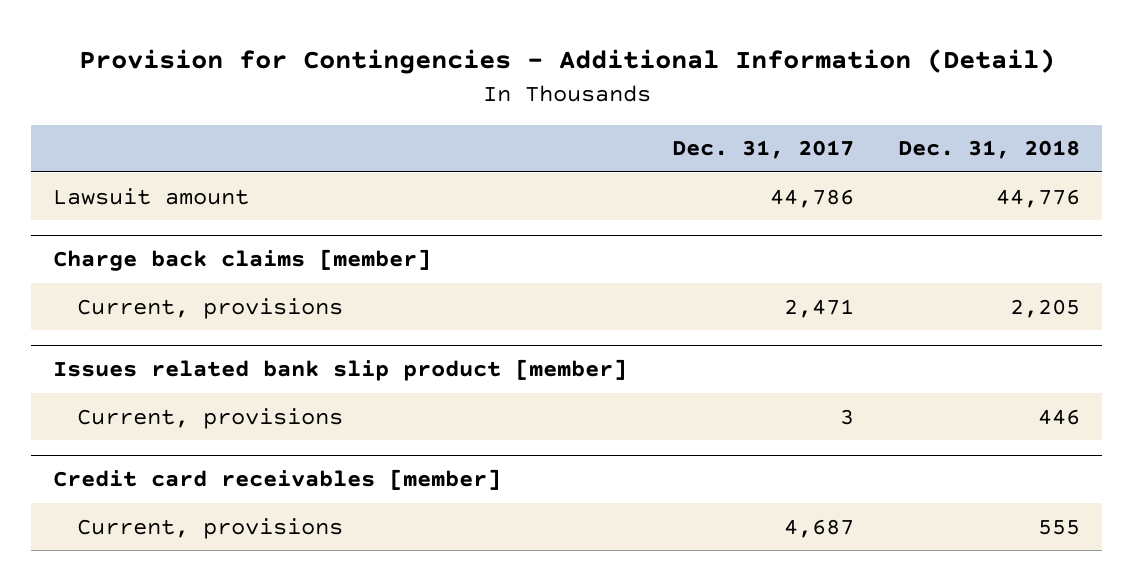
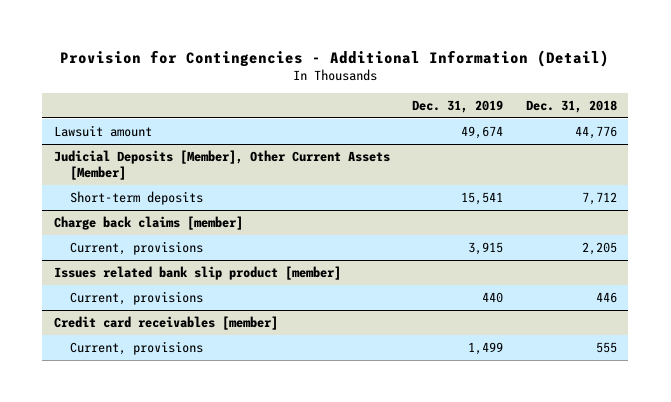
[671,140,854,160] Dec. 31, 2017 -> none
none -> [412,100,504,114] Dec. 31, 2019
none -> [53,149,390,181] Judicial Deposits [Member], Other Current Assets [Member]
none -> [70,190,204,205] Short-term deposits

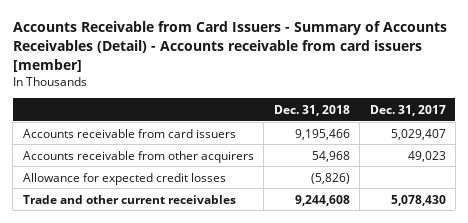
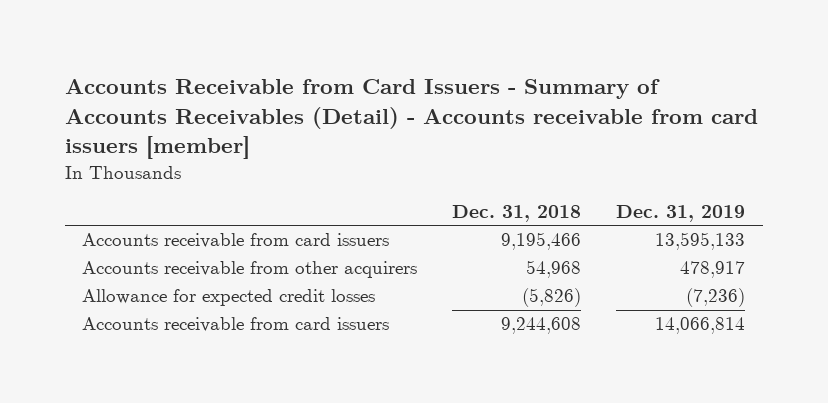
[369,105,446,117] Dec. 31, 2017 -> none
none -> [616,205,746,223] Dec. 31, 2019
[22,194,236,204] Trade and other current receivables -> [82,317,390,333] Accounts receivable from card issuers

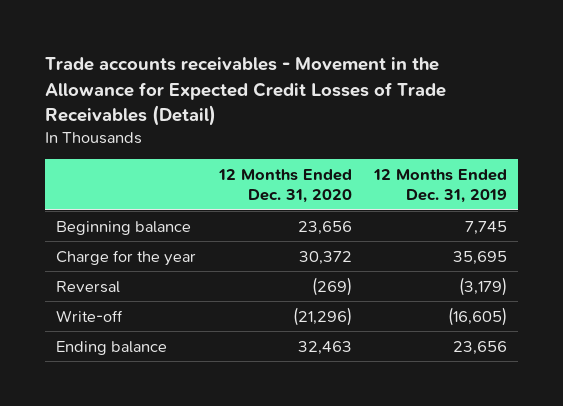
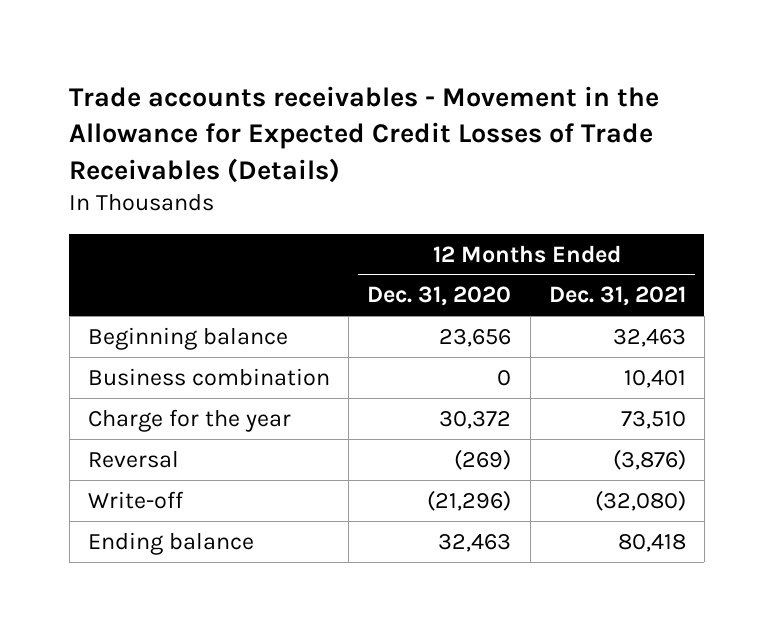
[45,57,447,126] Trade accounts receivables - Movement in the Allowance for Expected Credit Losses of Trade Receivables (Detail) -> [69,85,660,183] Trade accounts receivables - Movement in the Allowance for Expected Credit Losses of Trade Receivables (Details)
[373,168,508,204] 12 Months Ended Dec. 31, 2019 -> none
none -> [548,286,686,307] Dec. 31, 2021
none -> [88,367,331,386] Business combination

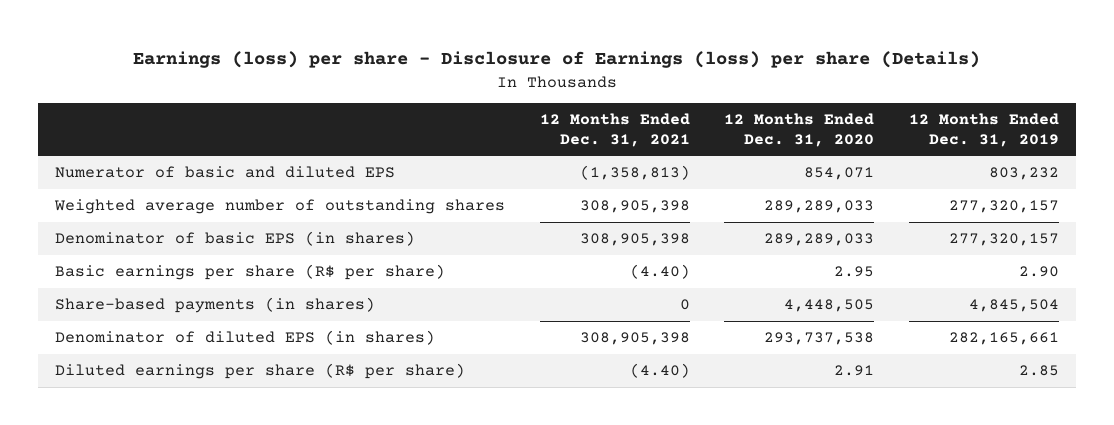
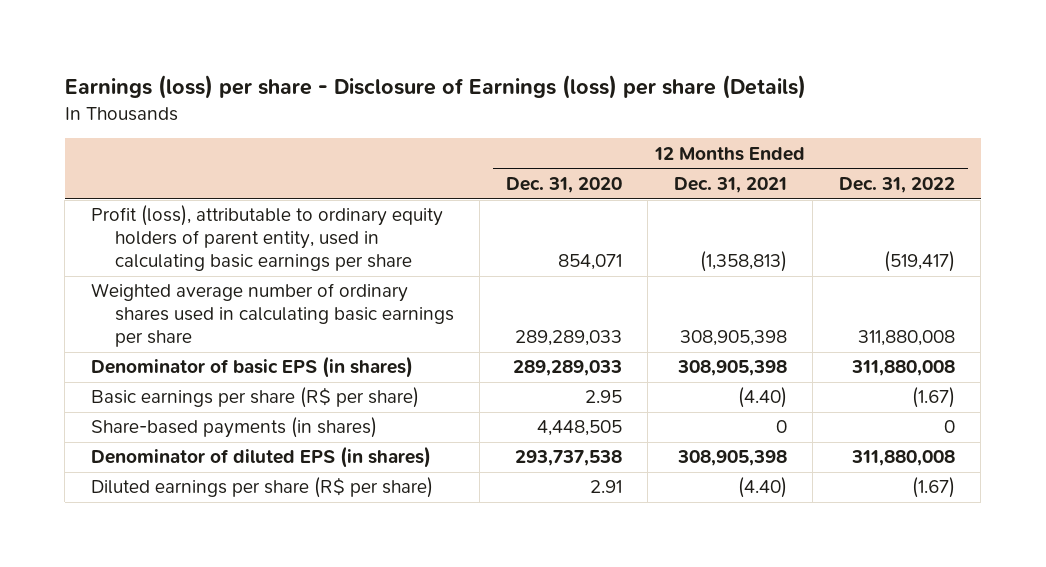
[908,113,1059,147] 12 Months Ended Dec. 31, 2019 -> none
none -> [838,177,955,194] Dec. 31, 2022
[55,166,396,179] Numerator of basic and diluted EPS -> [90,205,443,272] Profit (loss), attributable to ordinary equity holders of parent entity, used in calculating basic earnings per share
[54,199,506,215] Weighted average number of outstanding shares -> [90,283,454,348] Weighted average number of ordinary shares used in calculating basic earnings per share

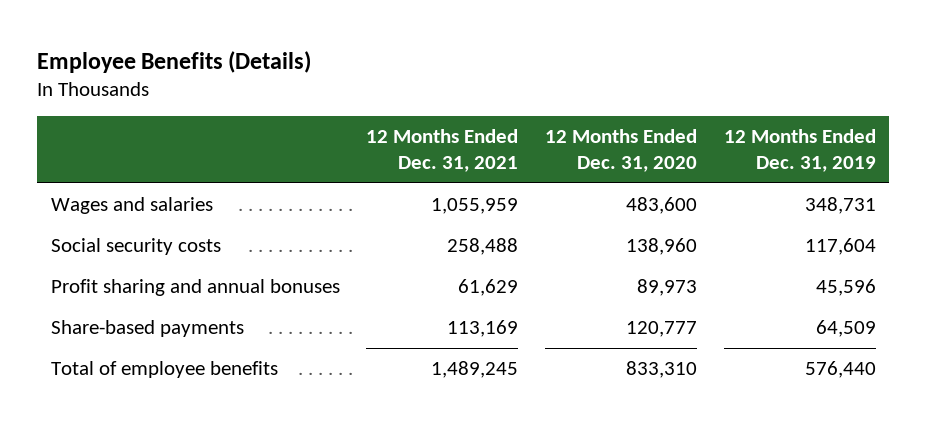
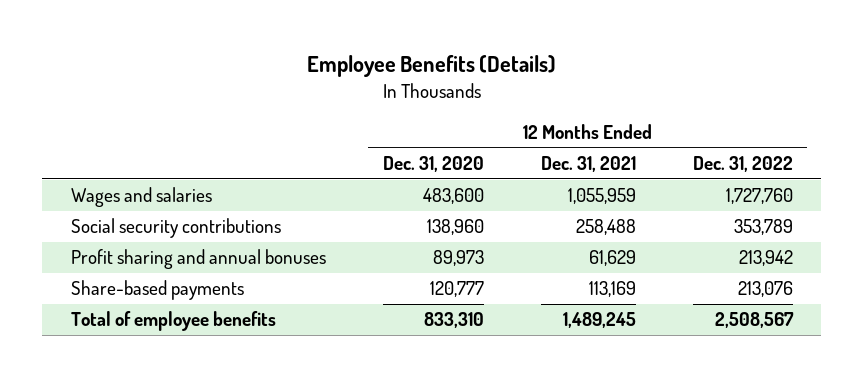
[723,129,876,172] 12 Months Ended Dec. 31, 2019 -> none
none -> [692,156,793,173] Dec. 31, 2022
[50,238,221,256] Social security costs -> [70,218,281,239] Social security contributions

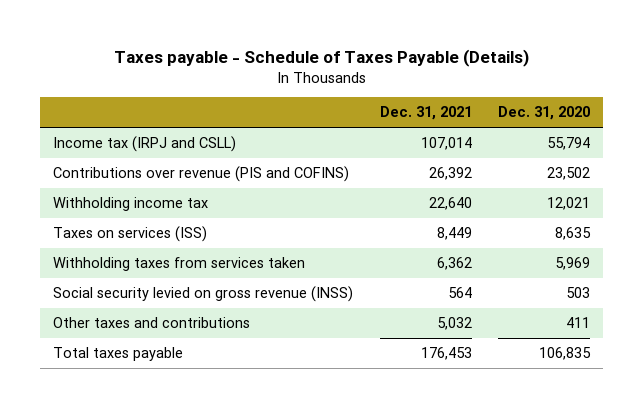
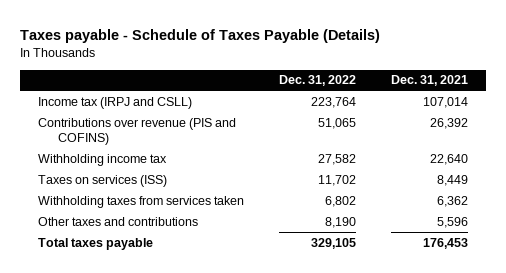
[497,106,590,121] Dec. 31, 2020 -> none
none -> [278,75,356,87] Dec. 31, 2022
[53,286,354,303] Social security levied on gross revenue (INSS) -> none
[436,317,472,331] 5,032 -> [437,216,469,228] 5,596

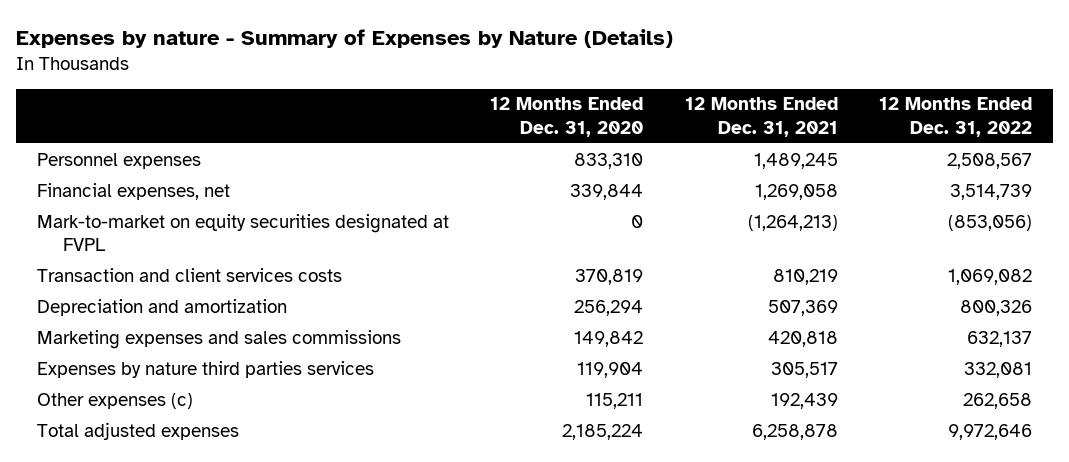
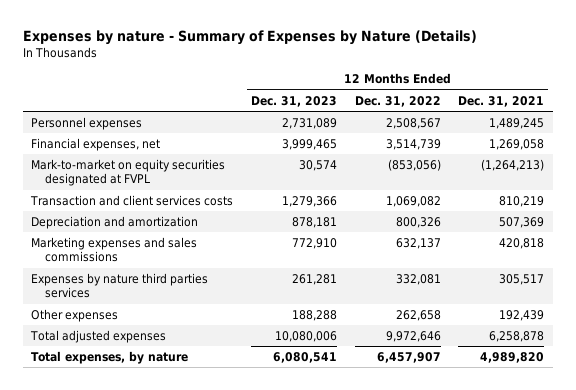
[490,97,644,137] 12 Months Ended Dec. 31, 2020 -> none
none -> [250,95,337,107] Dec. 31, 2023
[36,392,193,409] Other expenses (c) -> [31,308,119,322] Other expenses
none -> [31,350,189,364] Total expenses, by nature

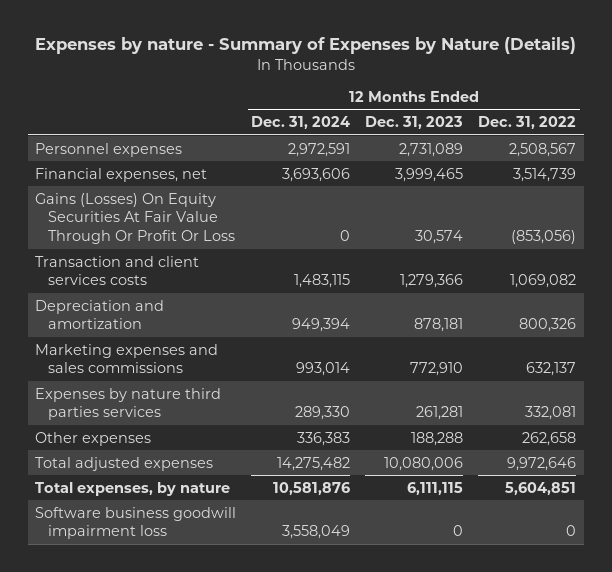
[458,95,545,107] Dec. 31, 2021 -> none
none -> [251,116,351,130] Dec. 31, 2024
[31,158,226,187] Mark-to-market on equity securities designated at FVPL -> [35,192,235,244] Gains (Losses) On Equity Securities At Fair Value Through Or Profit Or Loss
[272,351,337,363] 6,080,541 -> [407,481,464,495] 6,111,115
[376,351,441,363] 6,457,907 -> [505,481,577,495] 5,604,851
none -> [35,506,237,540] Software business goodwill impairment loss

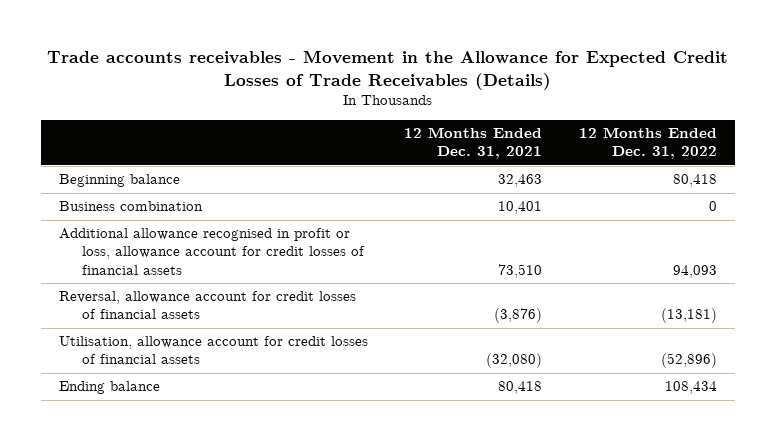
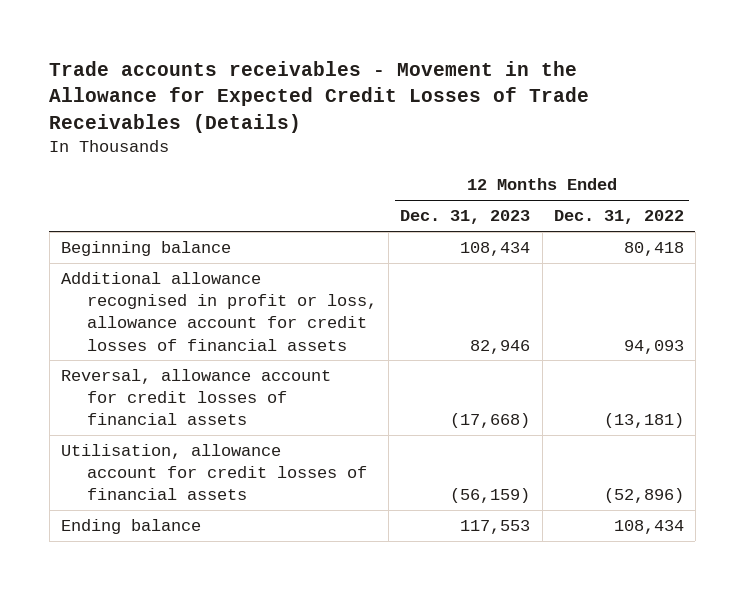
[404,127,543,160] 12 Months Ended Dec. 31, 2021 -> none
none -> [400,210,531,225] Dec. 31, 2023
[58,201,203,212] Business combination -> none

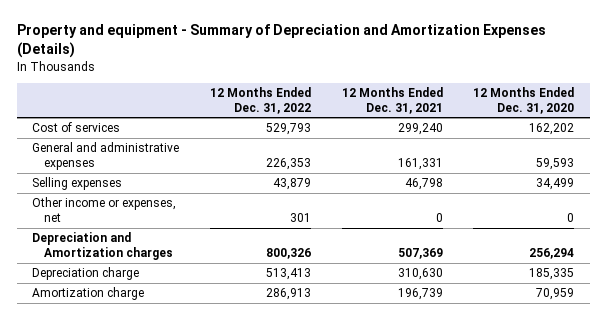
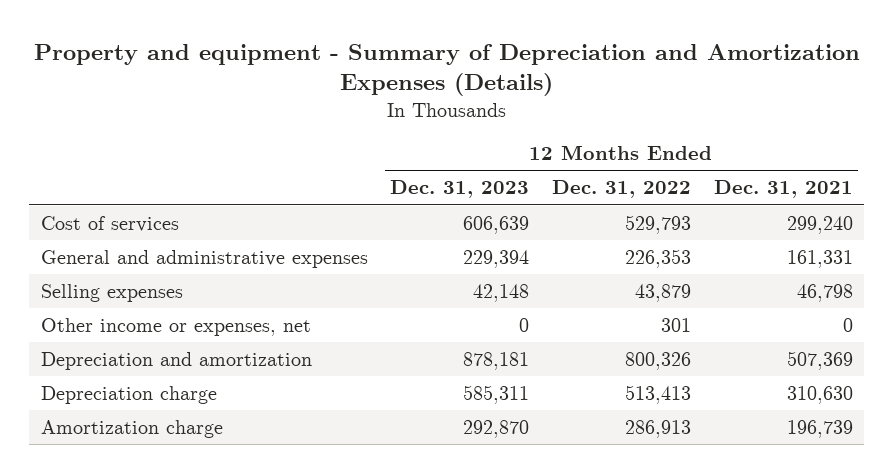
[473,87,575,115] 12 Months Ended Dec. 31, 2020 -> none
none -> [390,180,530,199] Dec. 31, 2023
[31,232,173,261] Depreciation and Amortization charges -> [40,351,312,370] Depreciation and amortization

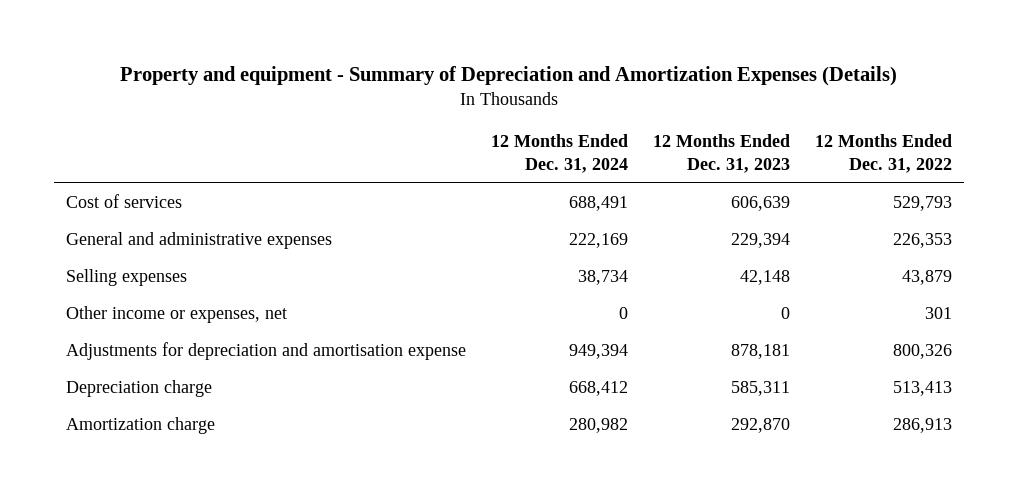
[713,180,853,199] Dec. 31, 2021 -> none
none -> [490,134,628,174] 12 Months Ended Dec. 31, 2024
[40,351,312,370] Depreciation and amortization -> [65,342,466,361] Adjustments for depreciation and amortisation expense

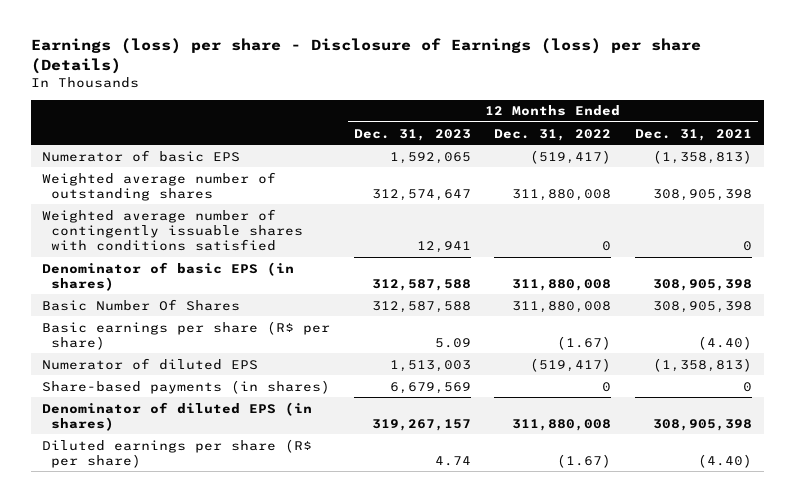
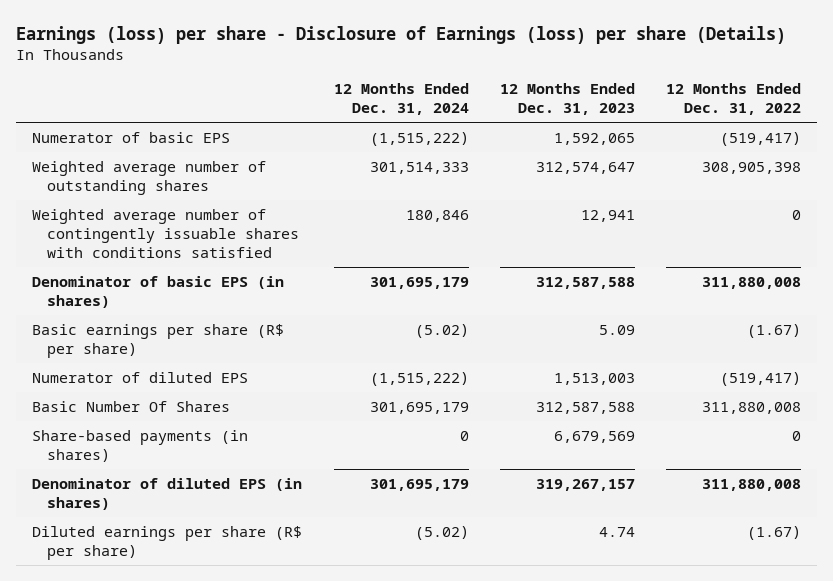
[635,128,753,141] Dec. 31, 2021 -> none
none -> [333,83,469,116] 12 Months Ended Dec. 31, 2024
[512,188,612,201] 311,880,008 -> [702,161,802,174] 308,905,398
[42,298,241,311] Basic Number Of Shares -> [32,400,231,412] Basic Number Of Shares

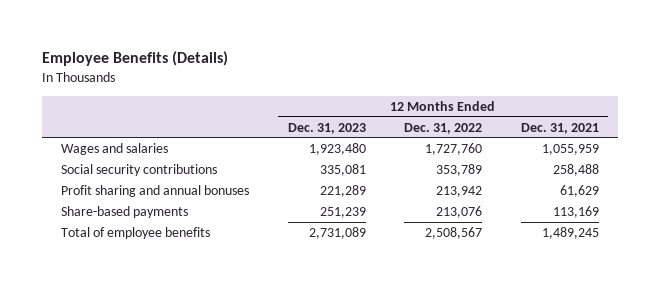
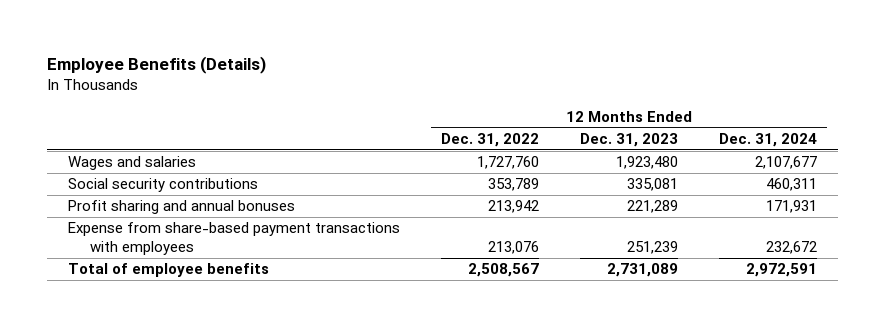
[520,122,599,134] Dec. 31, 2021 -> none
none -> [719,132,818,147] Dec. 31, 2024
[61,205,189,218] Share-based payments -> [67,222,400,255] Expense from share-based payment transactions with employees

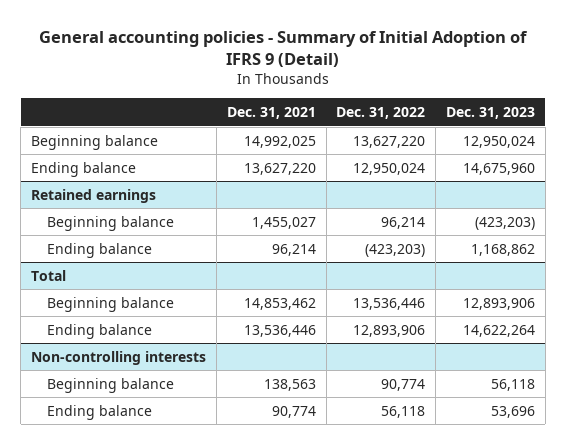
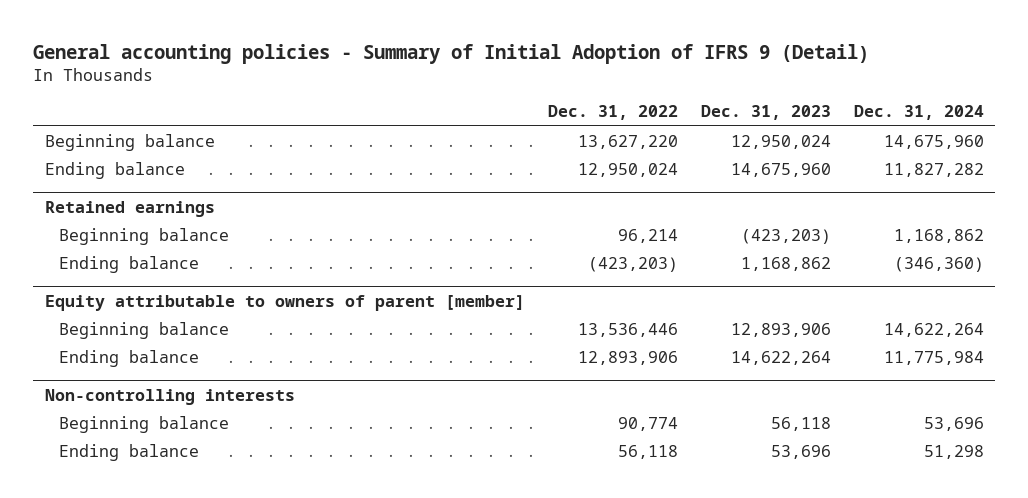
[226,107,316,120] Dec. 31, 2021 -> none
none -> [853,105,984,121] Dec. 31, 2024
[31,269,67,281] Total -> [44,294,525,311] Equity attributable to owners of parent [member]

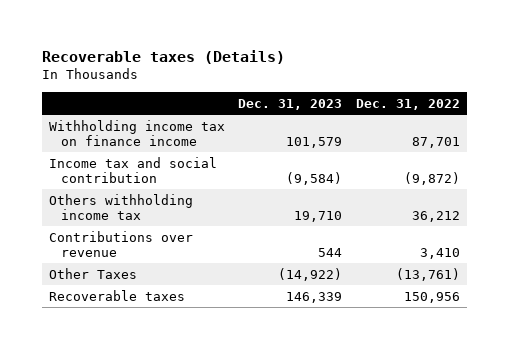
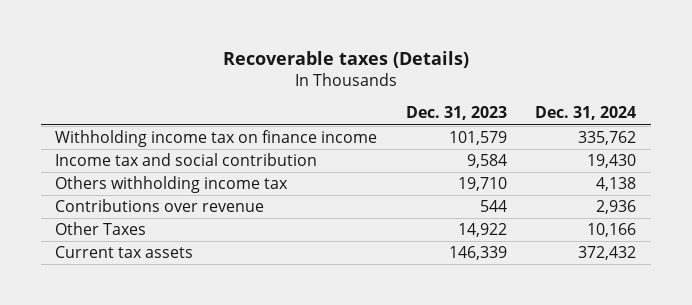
[355,98,460,110] Dec. 31, 2022 -> none
none -> [535,106,637,121] Dec. 31, 2024
[286,171,343,185] (9,584) -> [466,154,507,169] 9,584
[278,267,343,281] (14,922) -> [457,223,507,238] 14,922
[48,289,185,301] Recoverable taxes -> [55,246,194,259] Current tax assets

